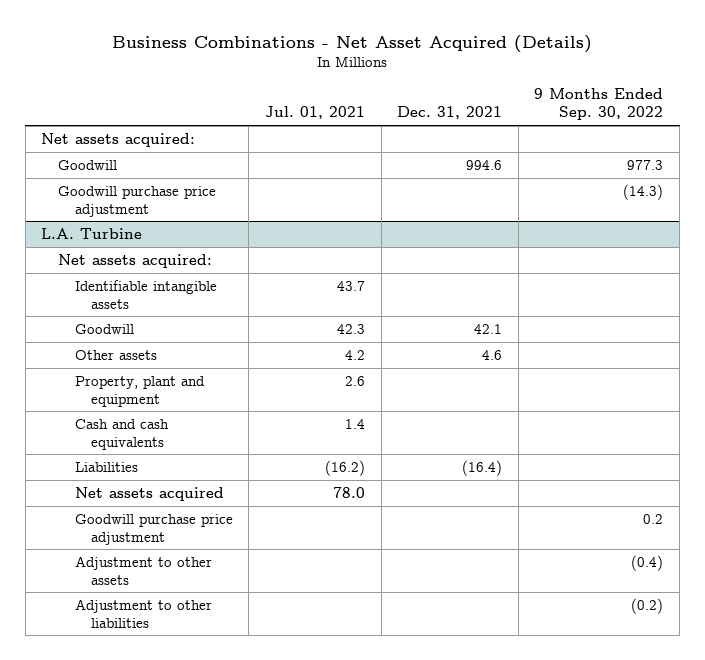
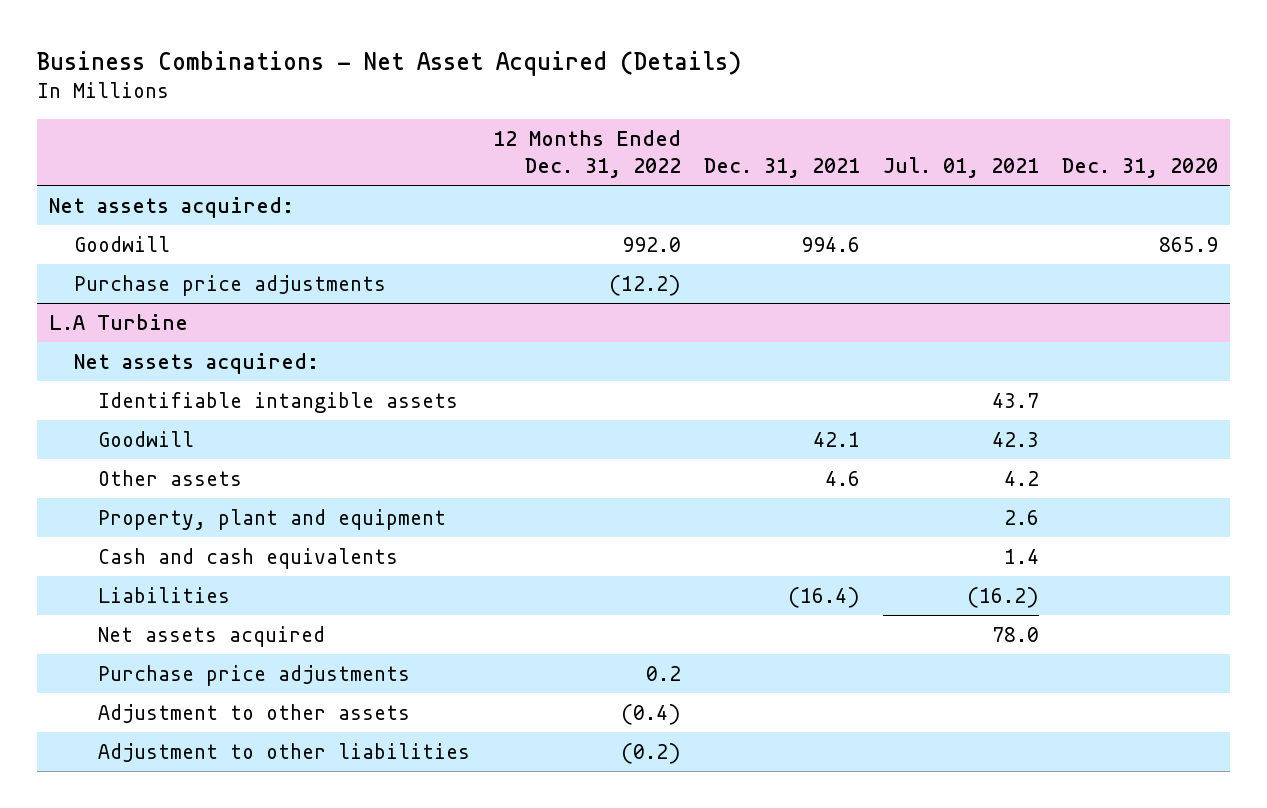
[534,88,664,121] 9 Months Ended Sep. 30, 2022 -> none
none -> [493,130,682,178] 12 Months Ended Dec. 31, 2022
none -> [1062,157,1219,178] Dec. 31, 2020
[57,185,216,217] Goodwill purchase price adjustment -> [73,274,386,296] Purchase price adjustments
[41,227,143,239] L.A. Turbine -> [48,313,188,330] L.A Turbine
[74,513,233,545] Goodwill purchase price adjustment -> [98,664,411,686] Purchase price adjustments

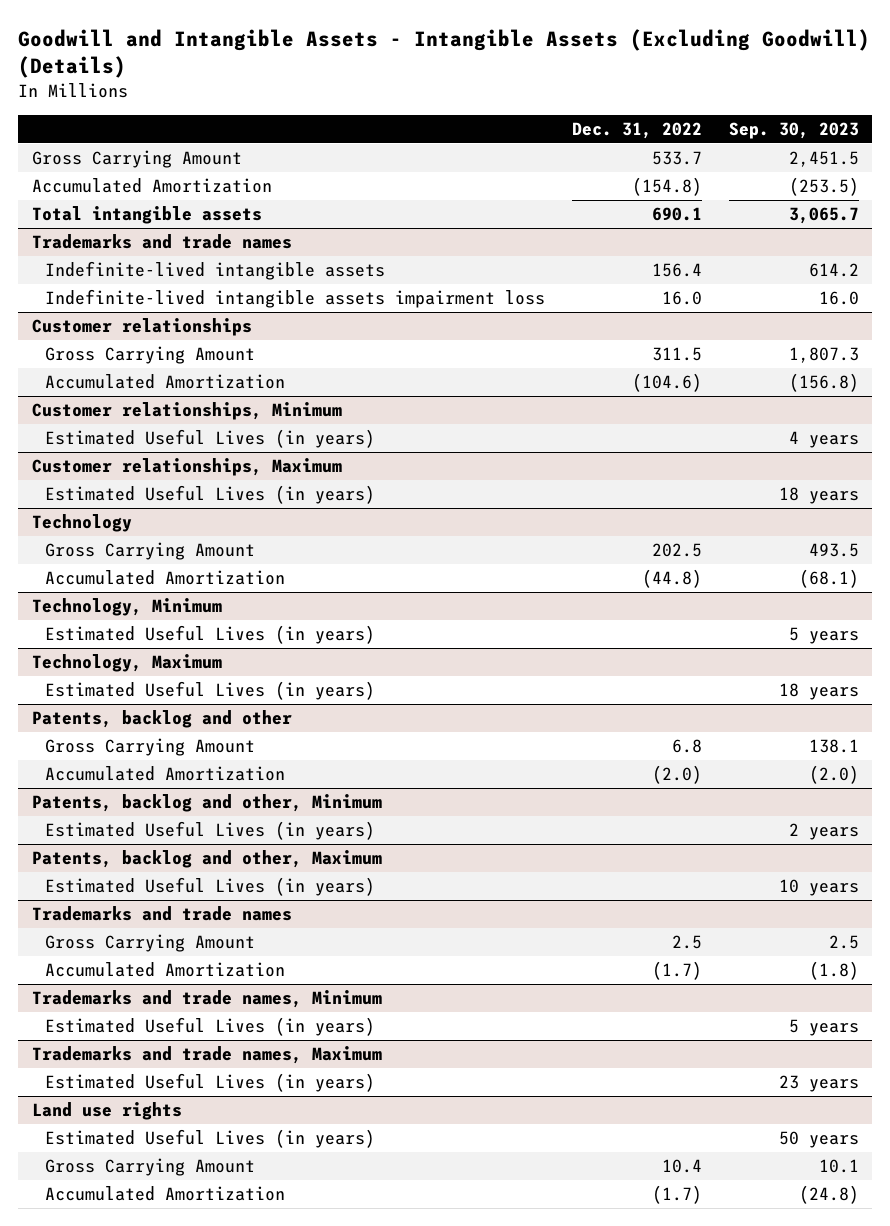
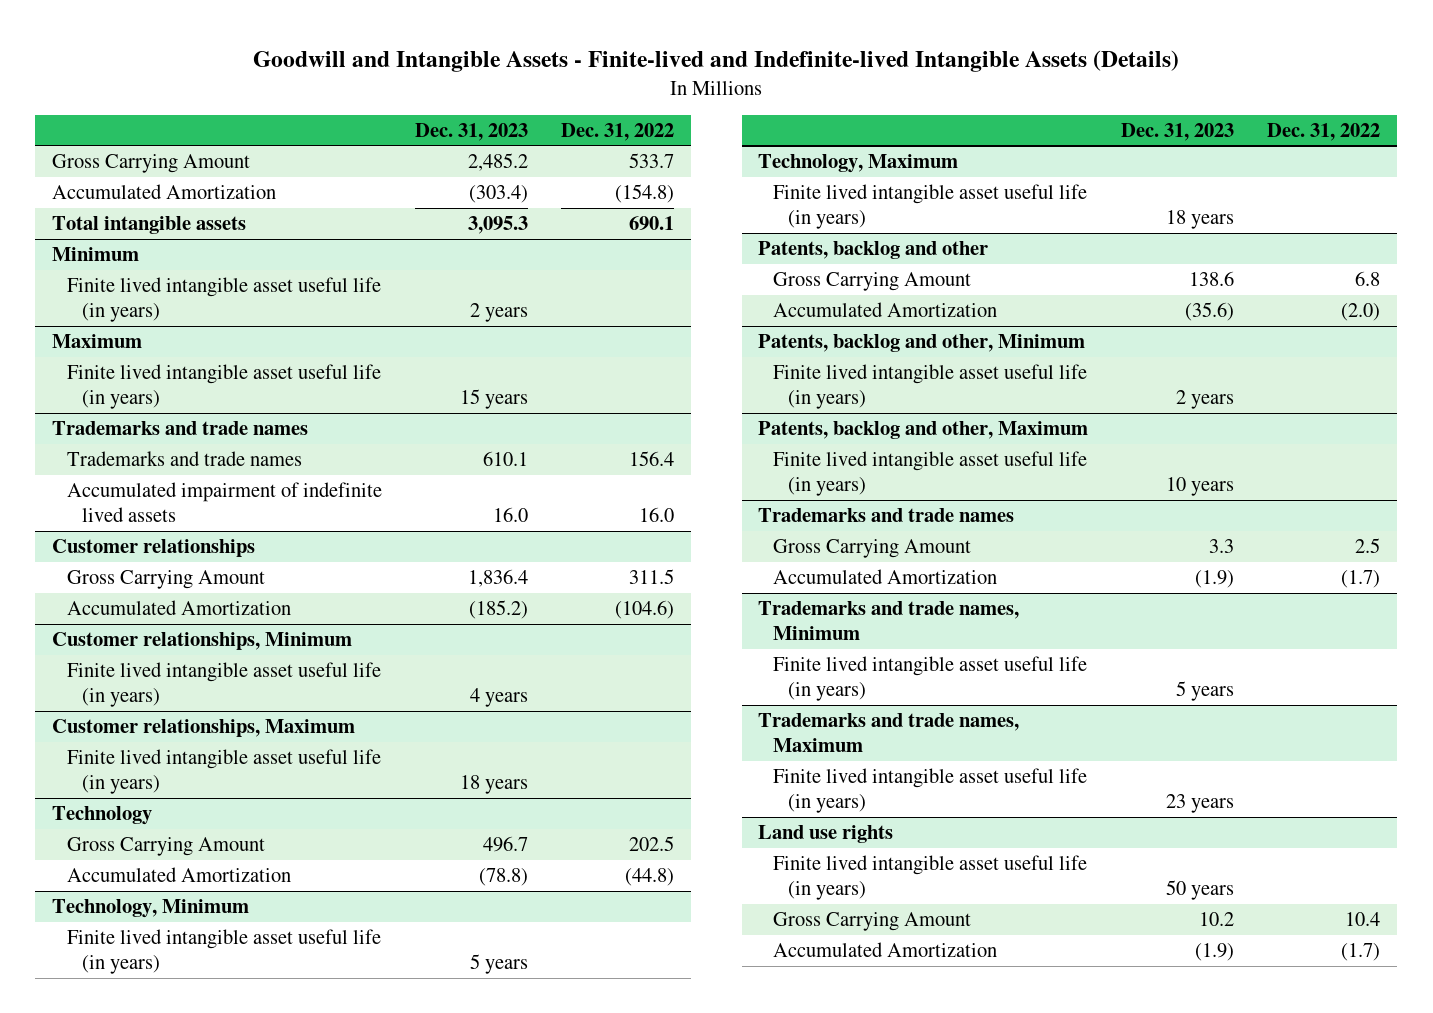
[18,28,871,79] Goodwill and Intangible Assets - Intangible Assets (Excluding Goodwill) (Details) -> [253,50,1180,73] Goodwill and Intangible Assets - Finite-lived and Indefinite-lived Intangible Assets (Details)
[728,121,859,139] Sep. 30, 2023 -> none
none -> [415,122,529,141] Dec. 31, 2023
none -> [52,246,140,261] Minimum
none -> [66,276,381,323] Finite lived intangible asset useful life (in years)
none -> [52,333,143,348] Maximum
none -> [66,363,381,410] Finite lived intangible asset useful life (in years)
[44,261,385,281] Indefinite-lived intangible assets -> [66,450,302,466] Trademarks and trade names
[44,289,545,309] Indefinite-lived intangible assets impairment loss -> [66,481,382,523] Accumulated impairment of indefinite lived assets
[44,429,375,449] Estimated Useful Lives (in years) -> [66,661,381,708] Finite lived intangible asset useful life (in years)
[44,485,375,505] Estimated Useful Lives (in years) -> [66,748,381,795] Finite lived intangible asset useful life (in years)
[44,625,375,645] Estimated Useful Lives (in years) -> [66,928,381,975] Finite lived intangible asset useful life (in years)
[44,681,375,701] Estimated Useful Lives (in years) -> [773,183,1088,230] Finite lived intangible asset useful life (in years)
[44,821,375,841] Estimated Useful Lives (in years) -> [773,363,1088,410] Finite lived intangible asset useful life (in years)
[44,877,375,897] Estimated Useful Lives (in years) -> [773,450,1088,497] Finite lived intangible asset useful life (in years)
[44,1017,375,1037] Estimated Useful Lives (in years) -> [773,655,1088,702] Finite lived intangible asset useful life (in years)
[44,1073,375,1093] Estimated Useful Lives (in years) -> [773,767,1088,814] Finite lived intangible asset useful life (in years)
[44,1129,375,1149] Estimated Useful Lives (in years) -> [773,854,1088,901] Finite lived intangible asset useful life (in years)

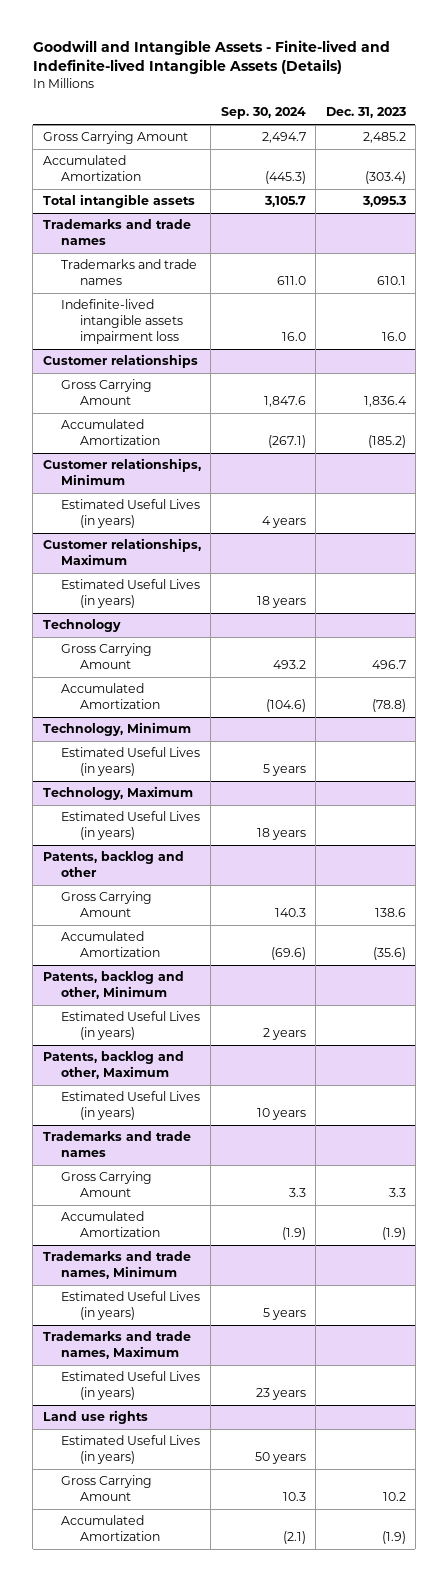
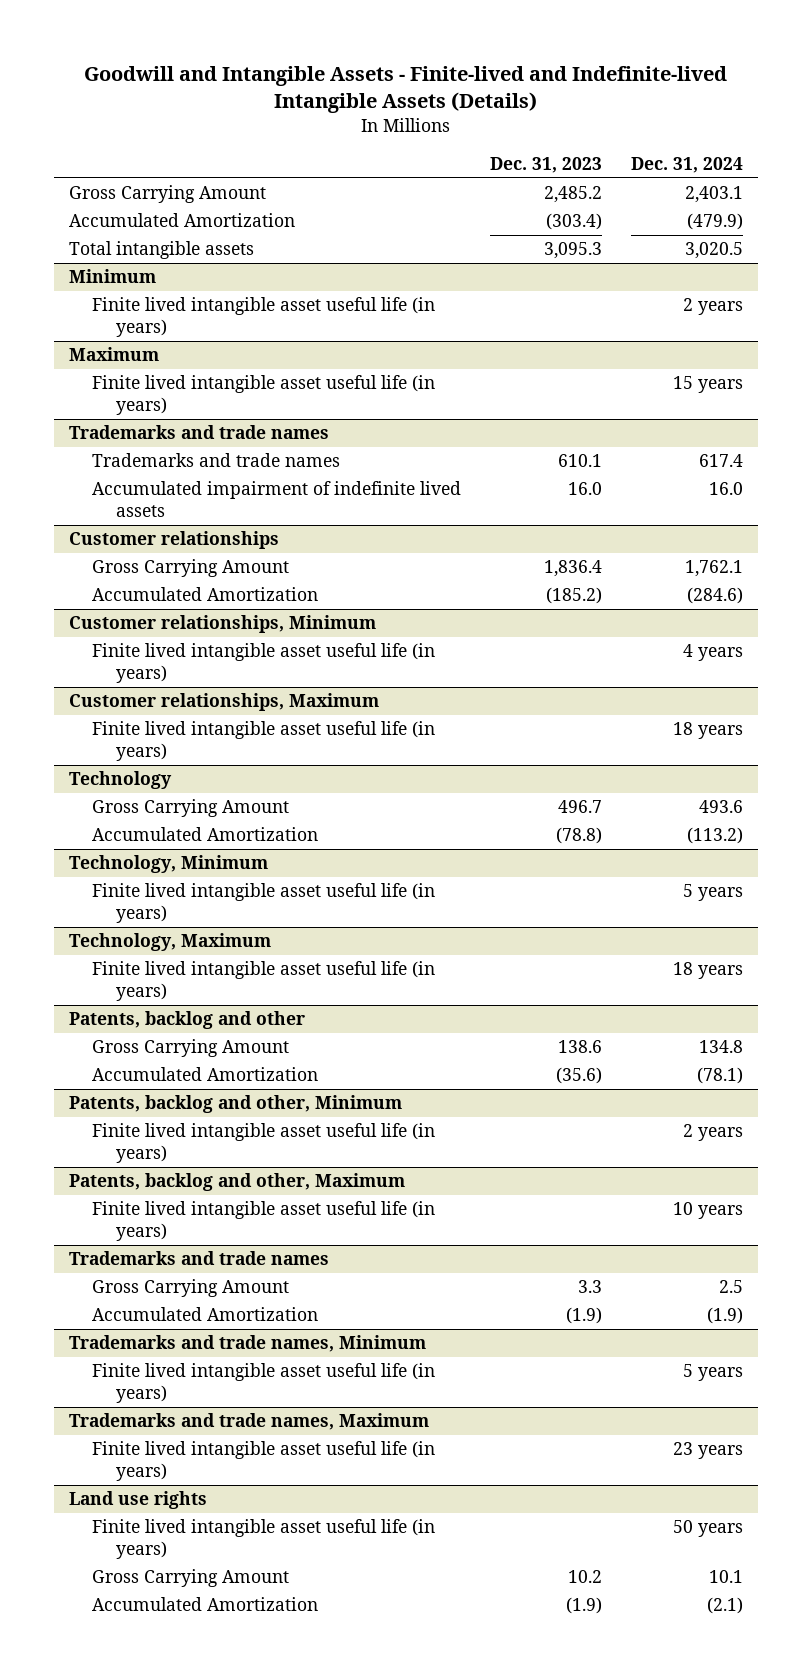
[220,107,306,120] Sep. 30, 2024 -> none
none -> [631,156,744,173] Dec. 31, 2024
none -> [68,269,156,284] Minimum
none -> [92,297,436,338] Finite lived intangible asset useful life (in years)
none -> [68,347,159,362] Maximum
none -> [92,375,436,416] Finite lived intangible asset useful life (in years)
[61,299,183,345] Indefinite-lived intangible assets impairment loss -> [92,481,462,518] Accumulated impairment of indefinite lived assets
[61,499,201,529] Estimated Useful Lives (in years) -> [92,643,436,684] Finite lived intangible asset useful life (in years)
[61,579,201,609] Estimated Useful Lives (in years) -> [92,721,436,762] Finite lived intangible asset useful life (in years)
[61,747,201,777] Estimated Useful Lives (in years) -> [92,883,436,924] Finite lived intangible asset useful life (in years)
[61,811,201,841] Estimated Useful Lives (in years) -> [92,961,436,1002] Finite lived intangible asset useful life (in years)
[61,1011,201,1041] Estimated Useful Lives (in years) -> [92,1123,436,1164] Finite lived intangible asset useful life (in years)
[61,1091,201,1121] Estimated Useful Lives (in years) -> [92,1201,436,1242] Finite lived intangible asset useful life (in years)
[61,1291,201,1321] Estimated Useful Lives (in years) -> [92,1363,436,1404] Finite lived intangible asset useful life (in years)
[61,1371,201,1401] Estimated Useful Lives (in years) -> [92,1441,436,1482] Finite lived intangible asset useful life (in years)
[61,1435,201,1465] Estimated Useful Lives (in years) -> [92,1519,436,1560] Finite lived intangible asset useful life (in years)

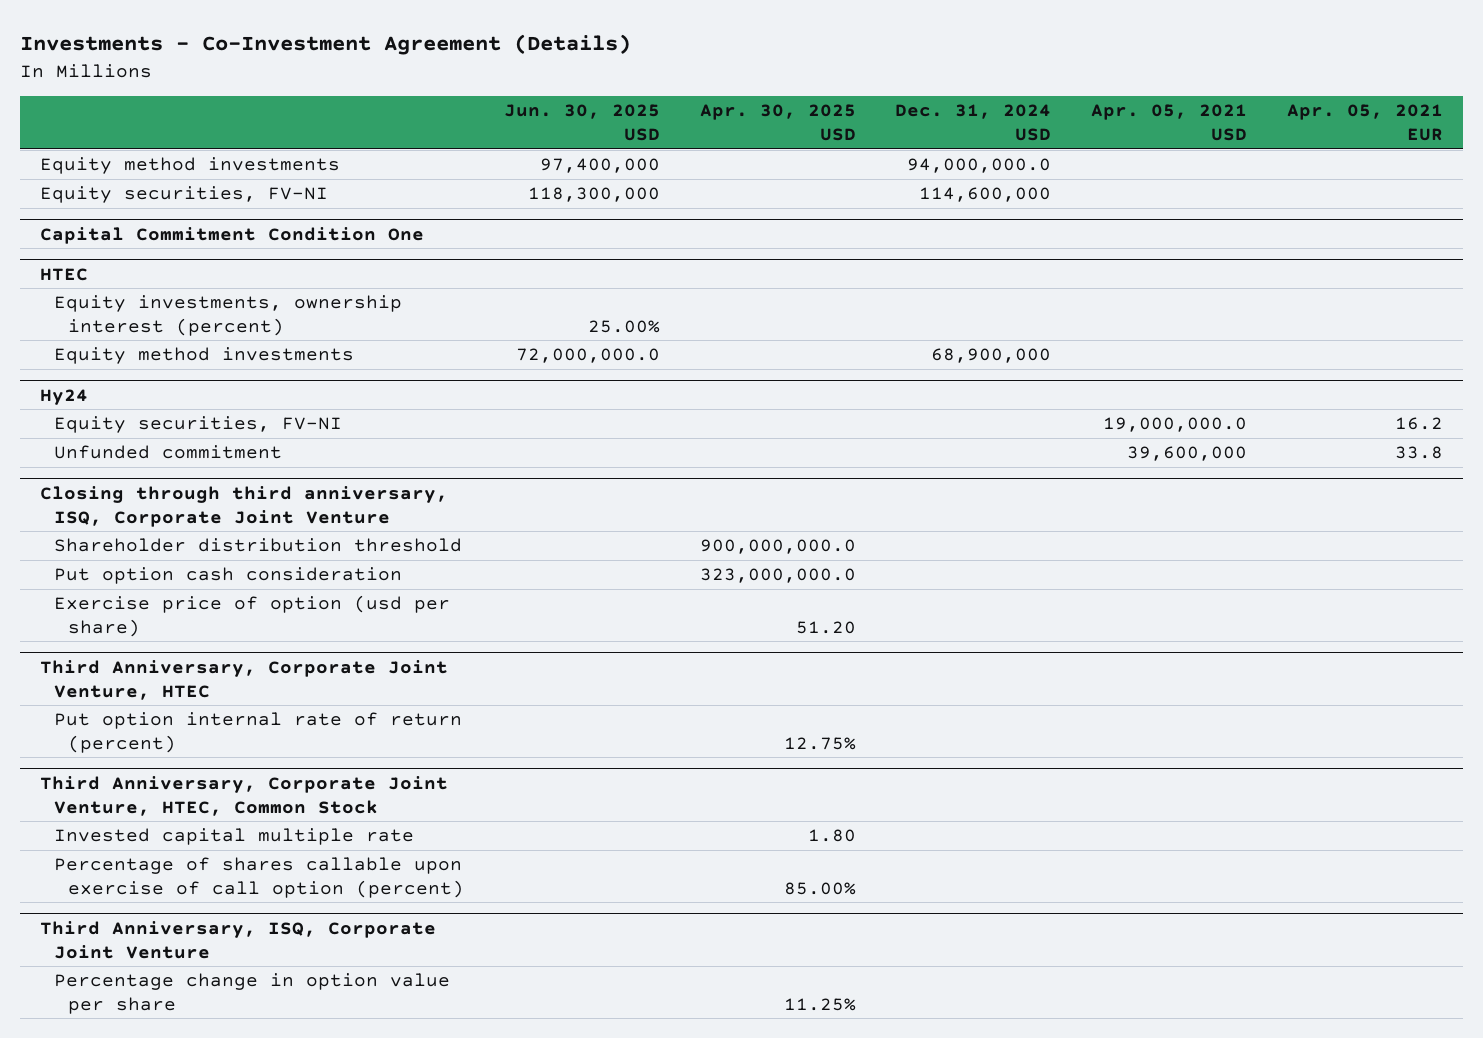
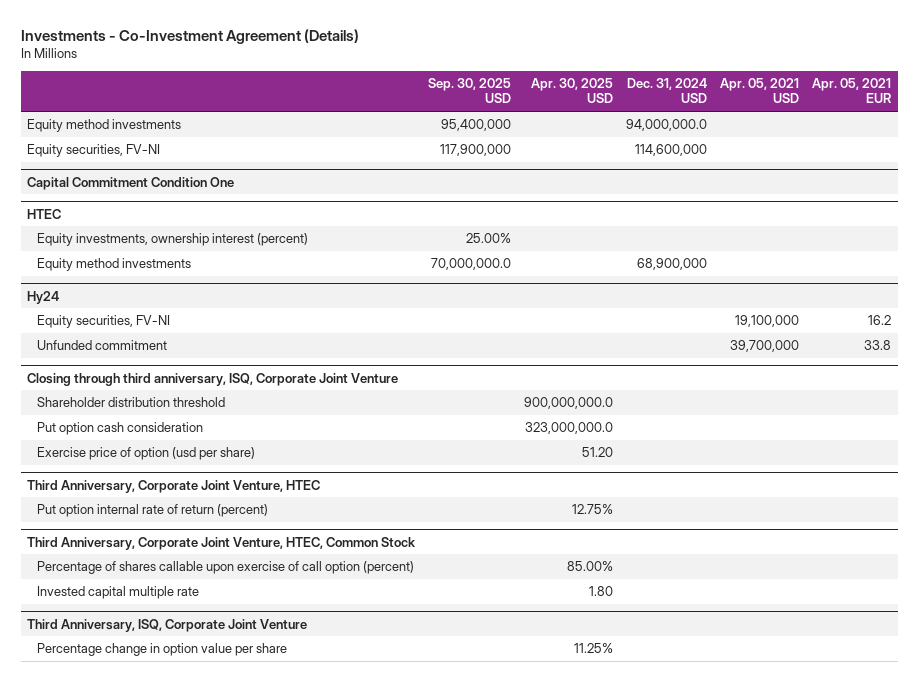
[503,104,660,142] Jun. 30, 2025 USD -> none
none -> [428,78,512,104] Sep. 30, 2025 USD
[1103,417,1248,433] 19,000,000.0 -> [735,315,800,328] 19,100,000
[1127,446,1248,462] 39,600,000 -> [730,340,800,353] 39,700,000
[53,828,414,846] Invested capital multiple rate -> [36,586,199,600] Invested capital multiple rate

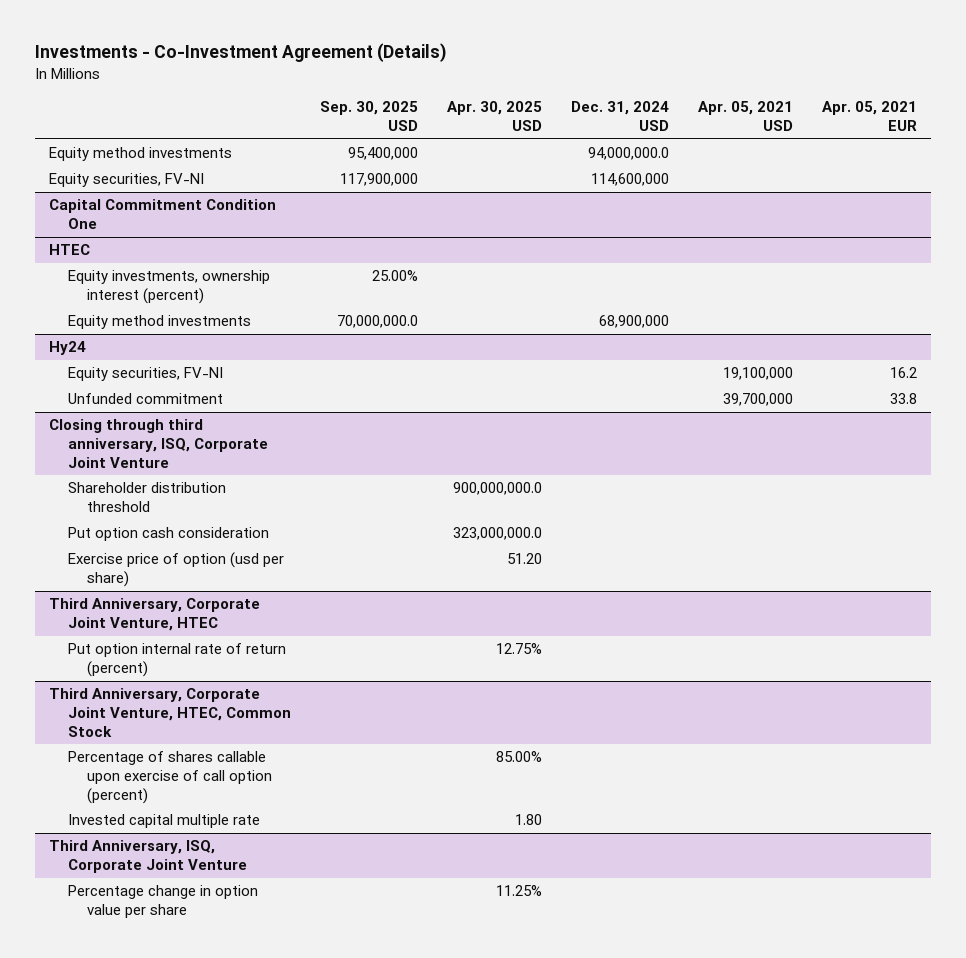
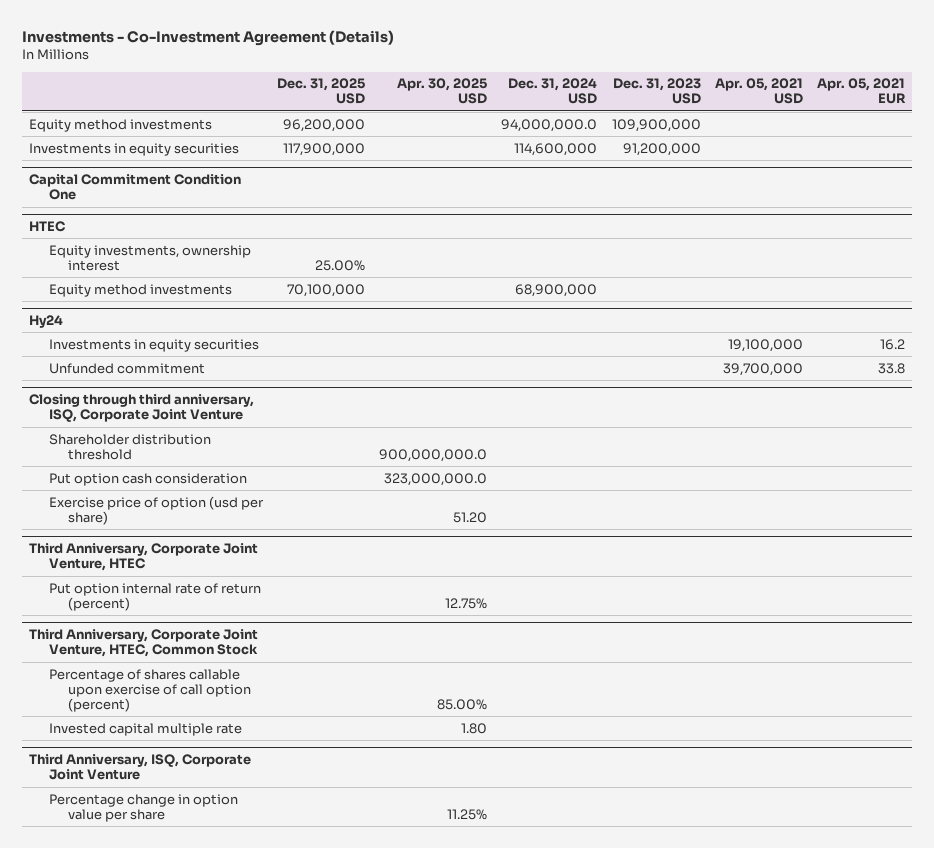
[320,101,419,132] Sep. 30, 2025 USD -> none
none -> [276,78,365,105] Dec. 31, 2025 USD
none -> [612,78,701,105] Dec. 31, 2023 USD
[49,173,205,188] Equity securities, FV-NI -> [29,142,240,156] Investments in equity securities
[68,270,271,305] Equity investments, ownership interest (percent) -> [48,244,251,271] Equity investments, ownership interest
[68,367,224,382] Equity securities, FV-NI -> [48,338,259,352] Investments in equity securities

